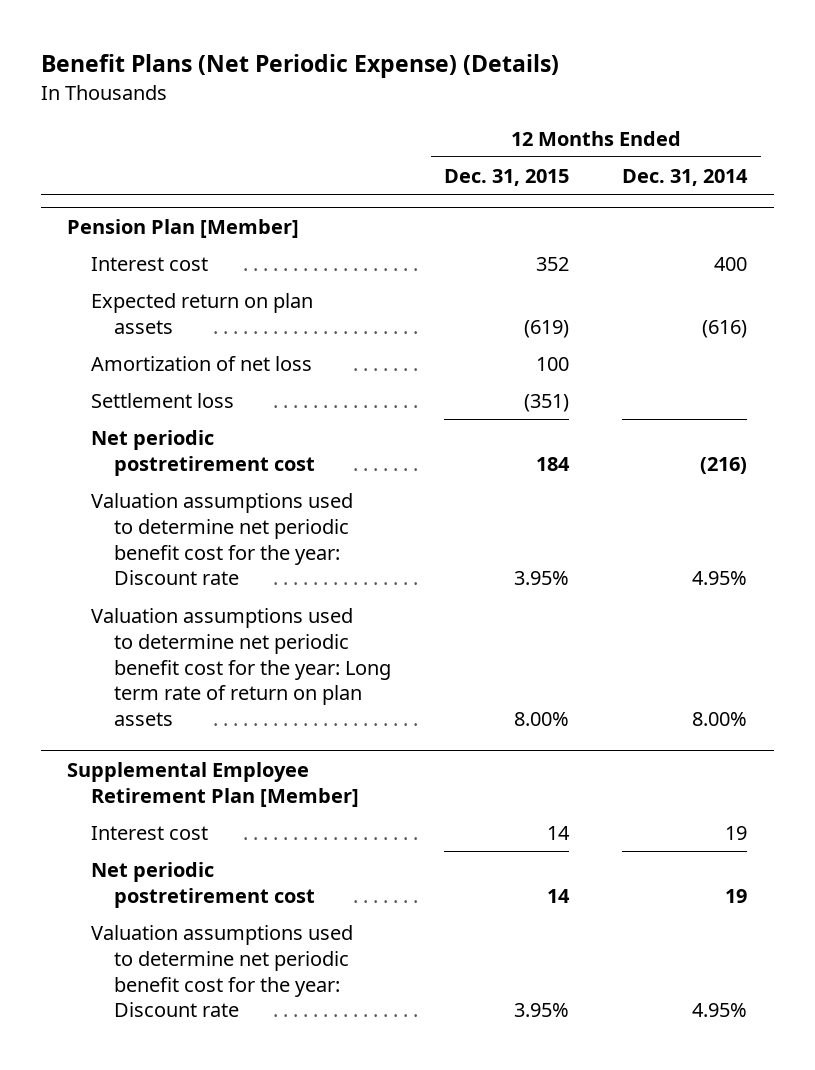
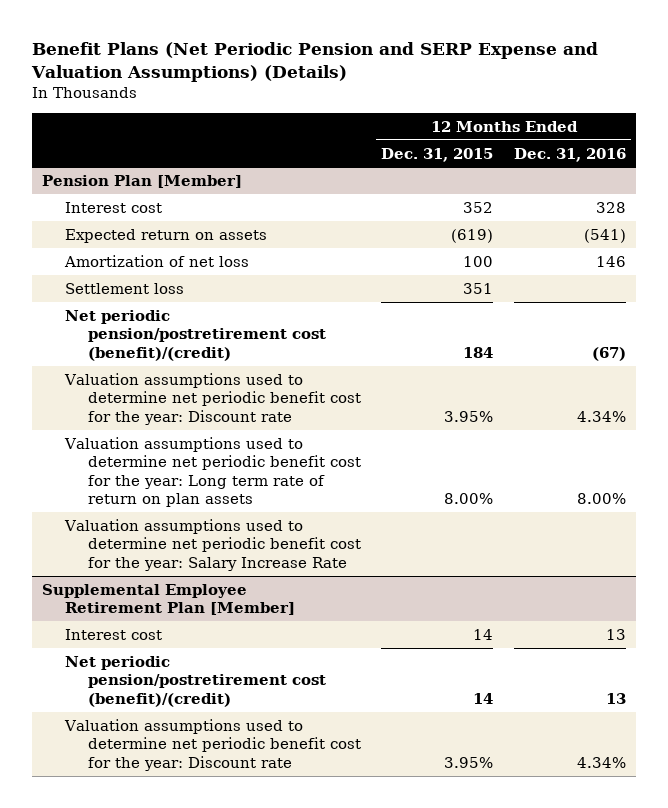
[40,54,559,79] Benefit Plans (Net Periodic Expense) (Details) -> [31,42,599,83] Benefit Plans (Net Periodic Pension and SERP Expense and Valuation Assumptions) (Details)
[622,168,749,186] Dec. 31, 2014 -> none
none -> [513,147,626,162] Dec. 31, 2016
[90,292,313,334] Expected return on plan assets -> [65,228,268,243] Expected return on assets
[524,393,570,412] (351) -> [463,282,494,294] 351
[90,429,316,476] Net periodic postretirement cost -> [65,309,326,361] Net periodic pension/postretirement cost (benefit)/(credit)
none -> [64,518,361,571] Valuation assumptions used to determine net periodic benefit cost for the year: Salary Increase Rate
[90,861,316,908] Net periodic postretirement cost -> [65,655,326,707] Net periodic pension/postretirement cost (benefit)/(credit)

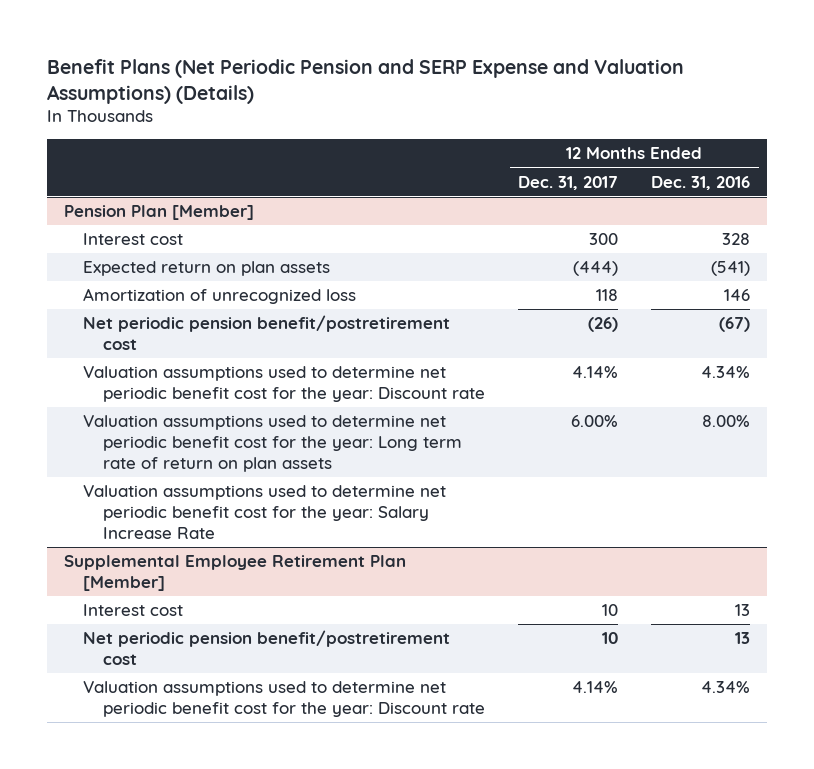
[381,147,494,162] Dec. 31, 2015 -> none
none -> [518,175,619,190] Dec. 31, 2017
[65,282,185,294] Settlement loss -> none
[65,228,268,243] Expected return on assets -> [83,261,331,277] Expected return on plan assets
[64,254,250,267] Amortization of net loss -> [83,288,357,305] Amortization of unrecognized loss
[65,309,326,361] Net periodic pension/postretirement cost (benefit)/(credit) -> [83,315,451,350] Net periodic pension benefit/postretirement cost
[65,655,326,707] Net periodic pension/postretirement cost (benefit)/(credit) -> [83,630,451,665] Net periodic pension benefit/postretirement cost

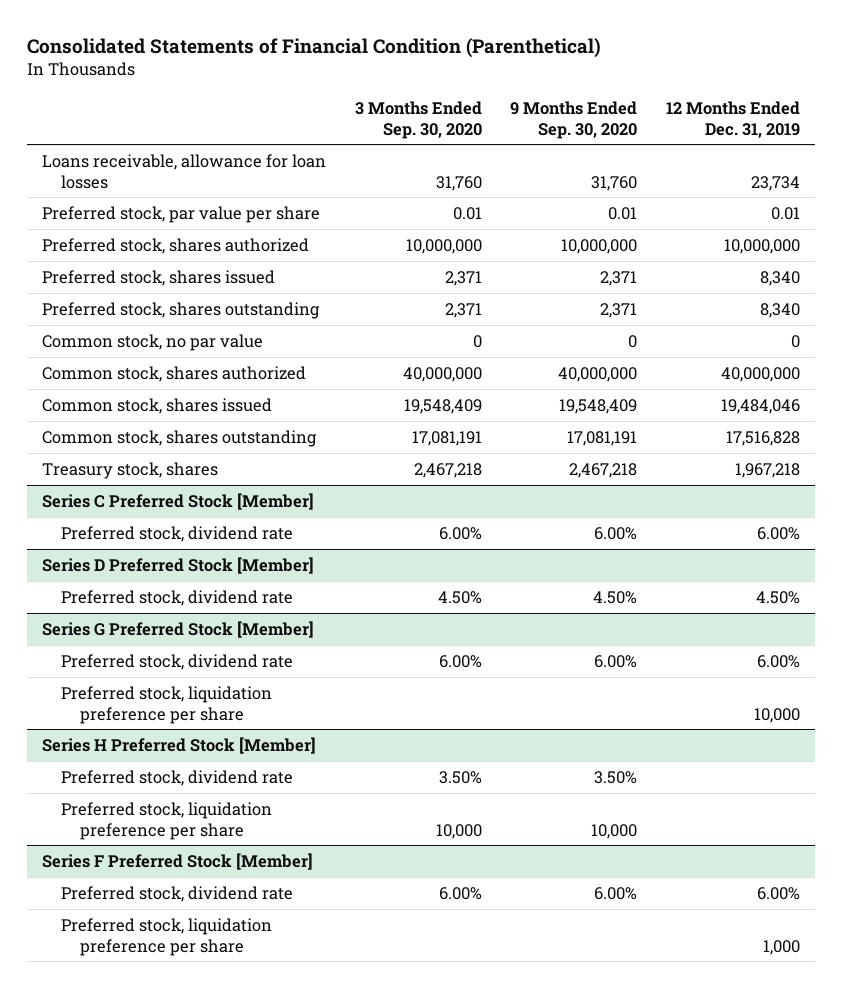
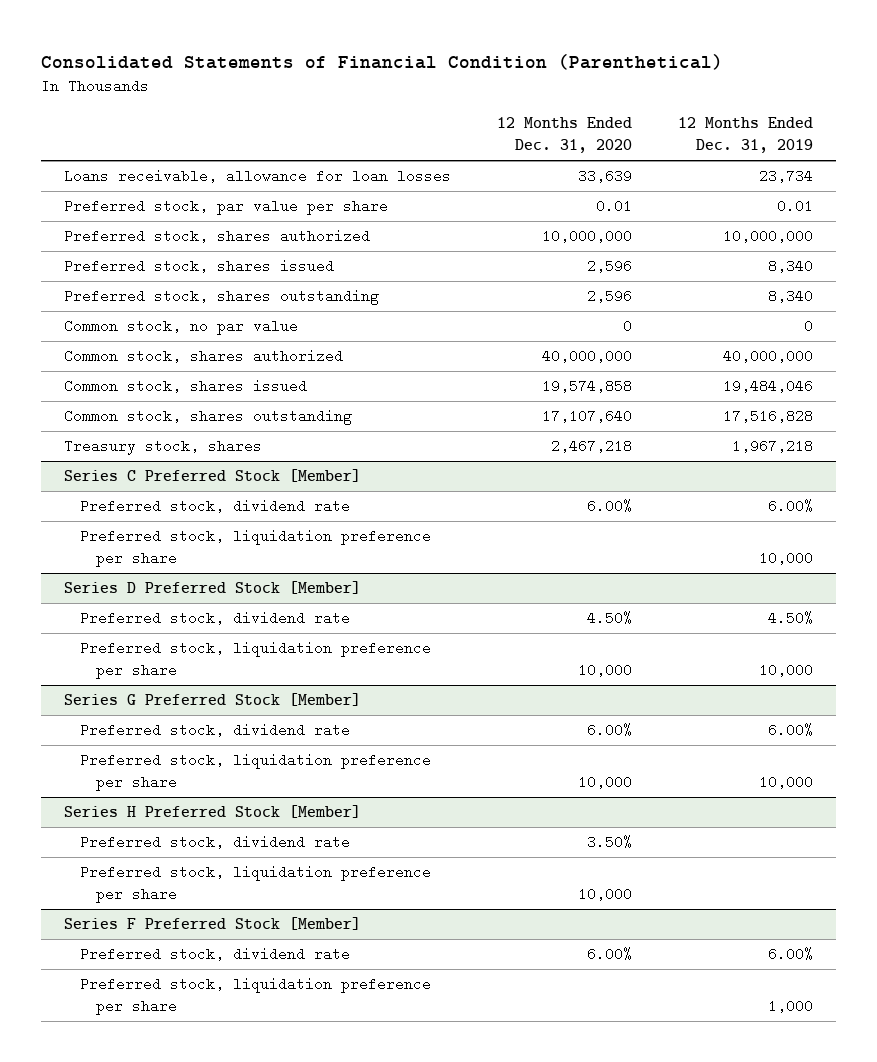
[354,100,482,139] 3 Months Ended Sep. 30, 2020 -> none
[510,100,638,139] 9 Months Ended Sep. 30, 2020 -> none
none -> [497,117,633,154] 12 Months Ended Dec. 31, 2020
none -> [79,529,431,568] Preferred stock, liquidation preference per share
none -> [79,641,431,680] Preferred stock, liquidation preference per share

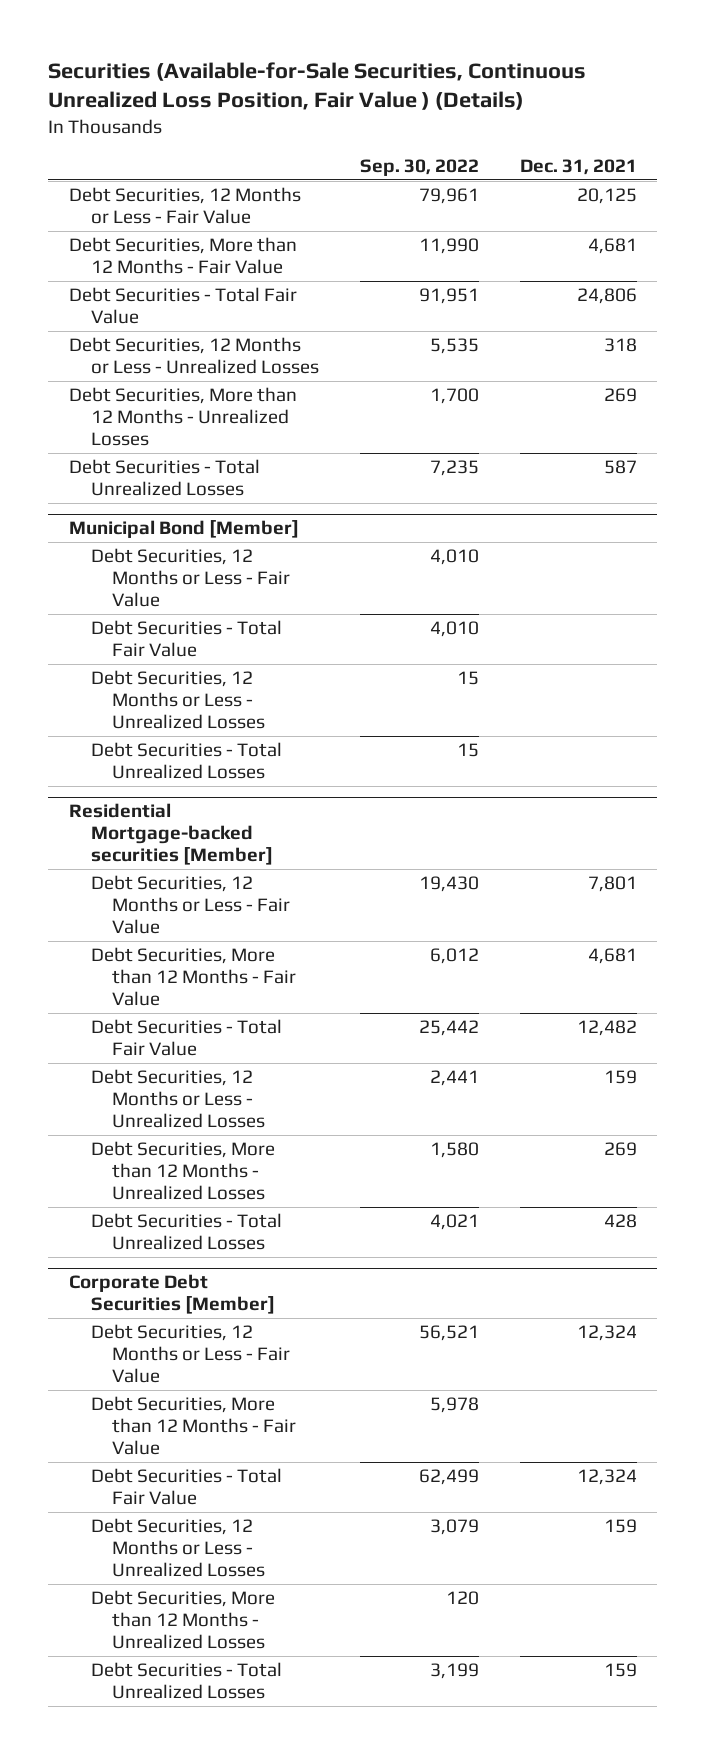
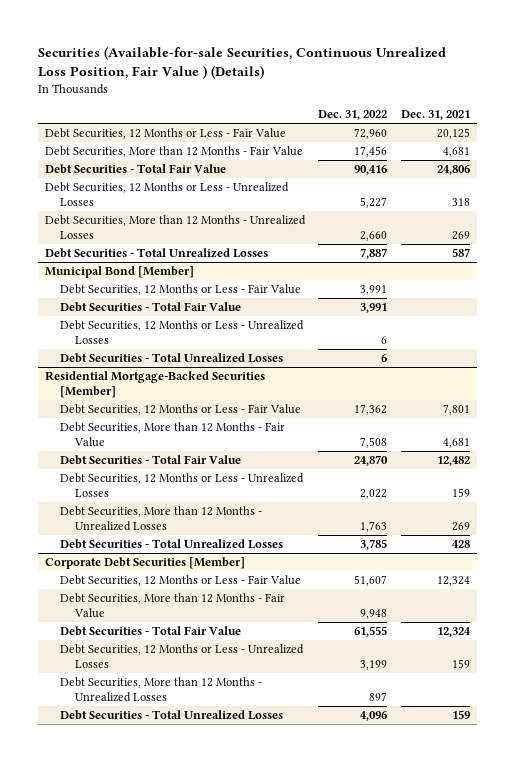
[48,61,587,111] Securities (Available-for-Sale Securities, Continuous Unrealized Loss Position, Fair Value ) (Details) -> [38,46,447,80] Securities (Available-for-sale Securities, Continuous Unrealized Loss Position, Fair Value ) (Details)
[359,158,479,176] Sep. 30, 2022 -> none
none -> [318,110,388,121] Dec. 31, 2022
[68,803,273,866] Residential Mortgage-backed securities [Member] -> [44,371,265,398] Residential Mortgage-Backed Securities [Member]

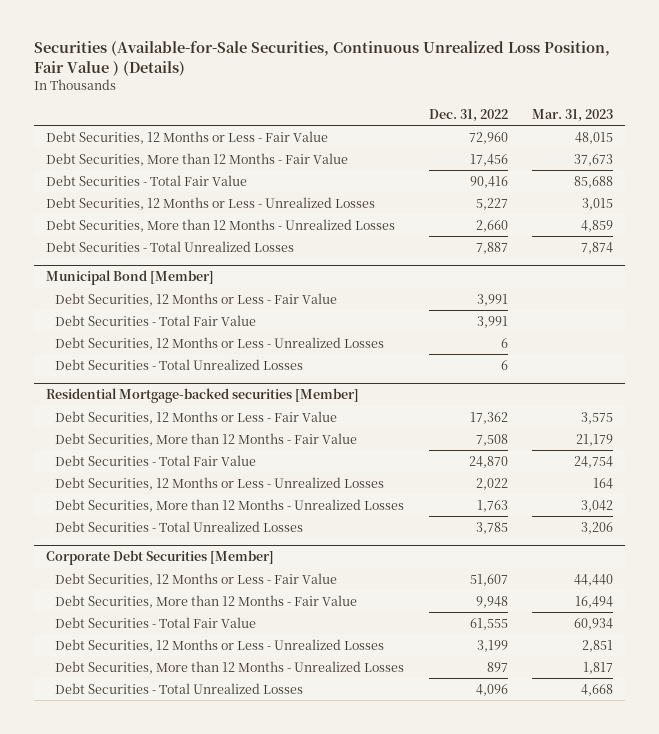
[38,46,447,80] Securities (Available-for-sale Securities, Continuous Unrealized Loss Position, Fair Value ) (Details) -> [33,41,610,77] Securities (Available-for-Sale Securities, Continuous Unrealized Loss Position, Fair Value ) (Details)
[400,110,470,121] Dec. 31, 2021 -> none
none -> [531,108,613,122] Mar. 31, 2023
[44,371,265,398] Residential Mortgage-Backed Securities [Member] -> [45,388,359,404] Residential Mortgage-backed securities [Member]

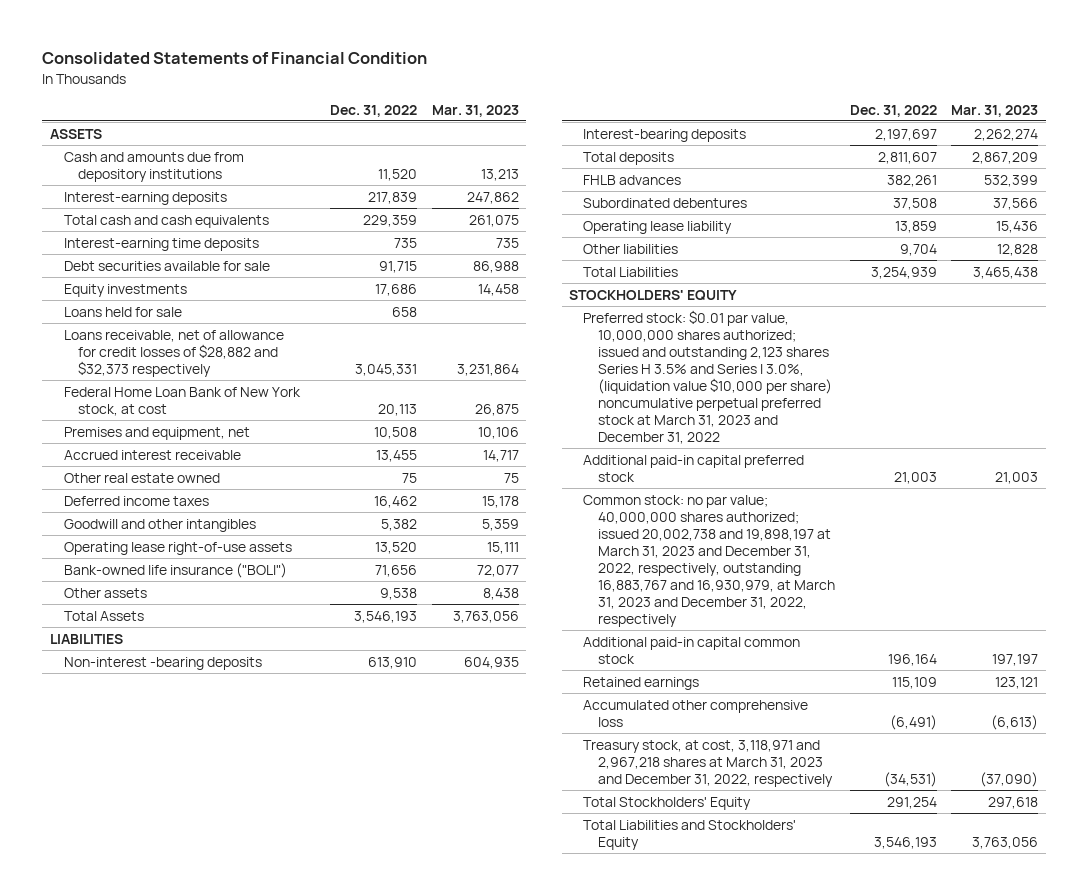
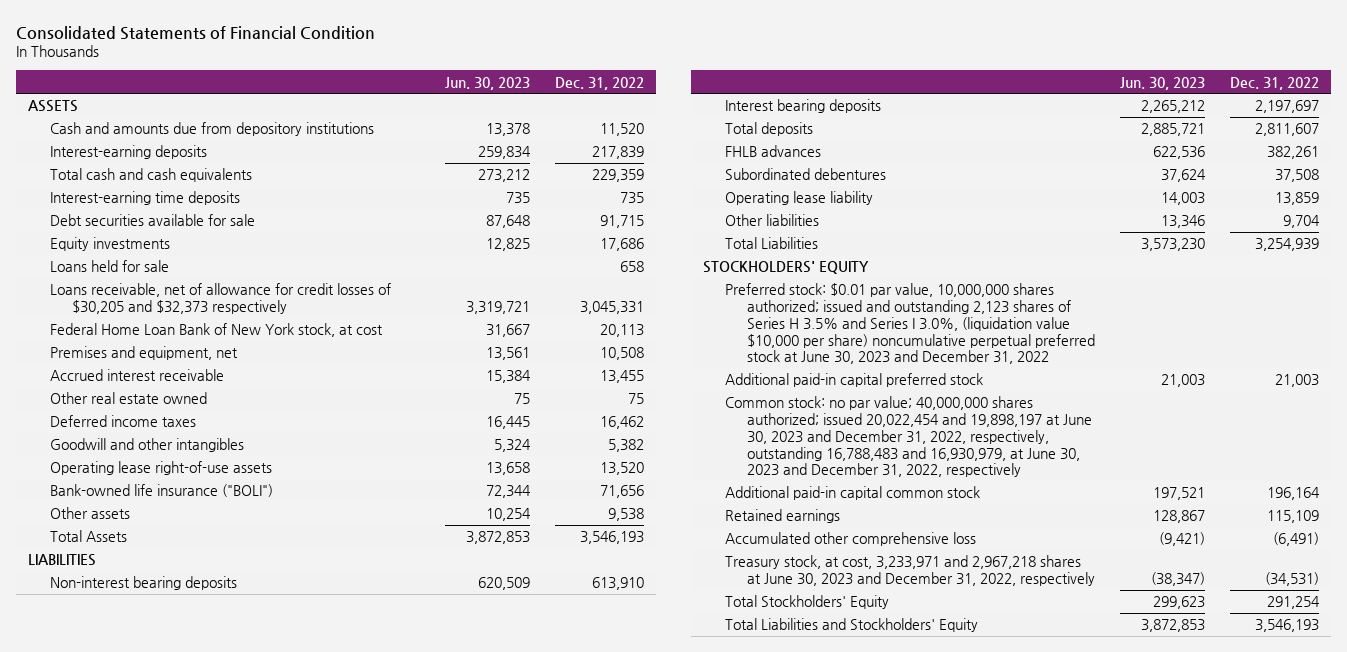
[431,104,519,117] Mar. 31, 2023 -> none
none -> [444,76,530,90] Jun. 30, 2023
[64,329,285,377] Loans receivable, net of allowance for credit losses of $28,882 and $32,373 respectively -> [50,283,392,315] Loans receivable, net of allowance for credit losses of $30,205 and $32,373 respectively
[64,656,263,670] Non-interest -bearing deposits -> [50,576,238,591] Non-interest bearing deposits
[583,128,747,142] Interest-bearing deposits -> [725,99,882,114] Interest bearing deposits
[583,309,832,444] Preferred stock: $0.01 par value, 10,000,000 shares authorized; issued and outstanding 2,123 shares Series H 3.5% and Series I 3.0%, (liquidation value $10,000 per share) noncumulative perpetual preferred stock at March 31, 2023 and December 31, 2022 -> [725,283,1096,365] Preferred stock: $0.01 par value, 10,000,000 shares authorized; issued and outstanding 2,123 shares of Series H 3.5% and Series I 3.0%, (liquidation value $10,000 per share) noncumulative perpetual preferred stock at June 30, 2023 and December 31, 2022
[583,494,835,627] Common stock: no par value; 40,000,000 shares authorized; issued 20,002,738 and 19,898,197 at March 31, 2023 and December 31, 2022, respectively, outstanding 16,883,767 and 16,930,979, at March 31, 2023 and December 31, 2022, respectively -> [725,396,1093,478] Common stock: no par value; 40,000,000 shares authorized; issued 20,022,454 and 19,898,197 at June 30, 2023 and December 31, 2022, respectively, outstanding 16,788,483 and 16,930,979, at June 30, 2023 and December 31, 2022, respectively
[583,739,833,787] Treasury stock, at cost, 3,118,971 and 2,967,218 shares at March 31, 2023 and December 31, 2022, respectively -> [725,555,1096,587] Treasury stock, at cost, 3,233,971 and 2,967,218 shares at June 30, 2023 and December 31, 2022, respectively

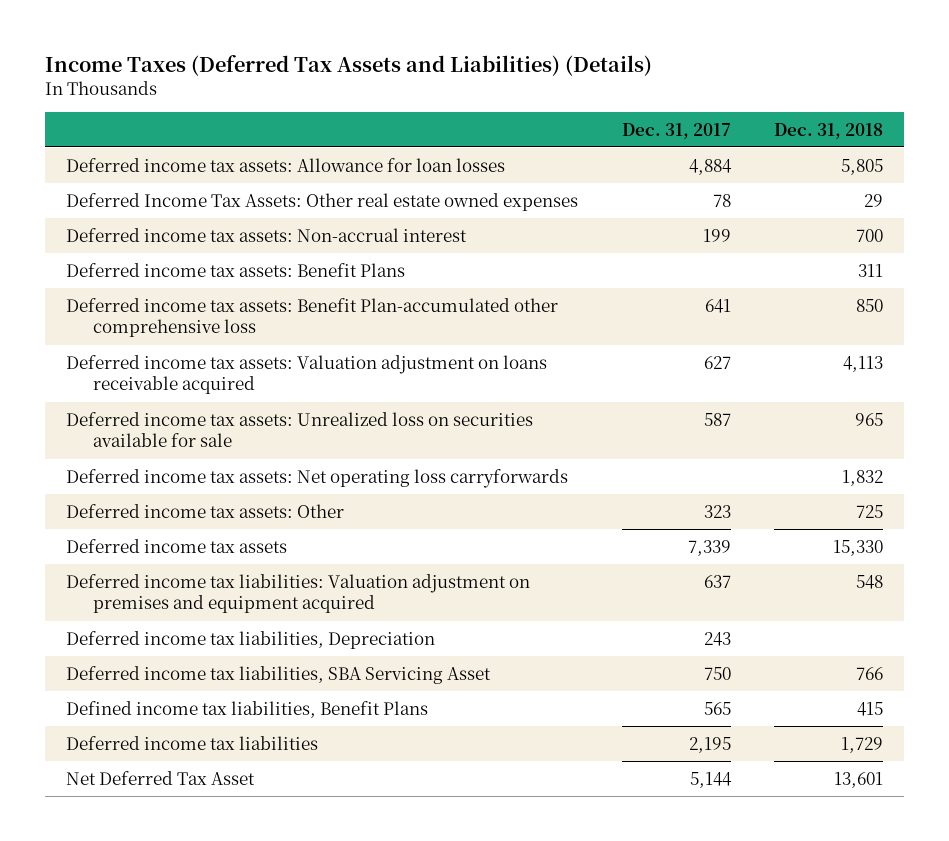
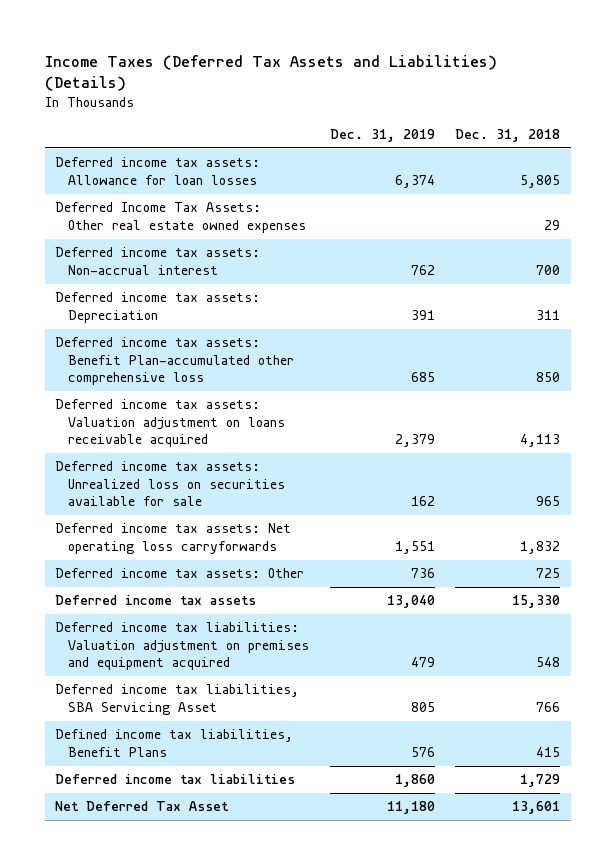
[621,122,731,139] Dec. 31, 2017 -> none
none -> [329,128,435,142] Dec. 31, 2019
[66,262,406,277] Deferred income tax assets: Benefit Plans -> [55,292,261,323] Deferred income tax assets: Depreciation
[66,630,436,649] Deferred income tax liabilities, Depreciation -> none

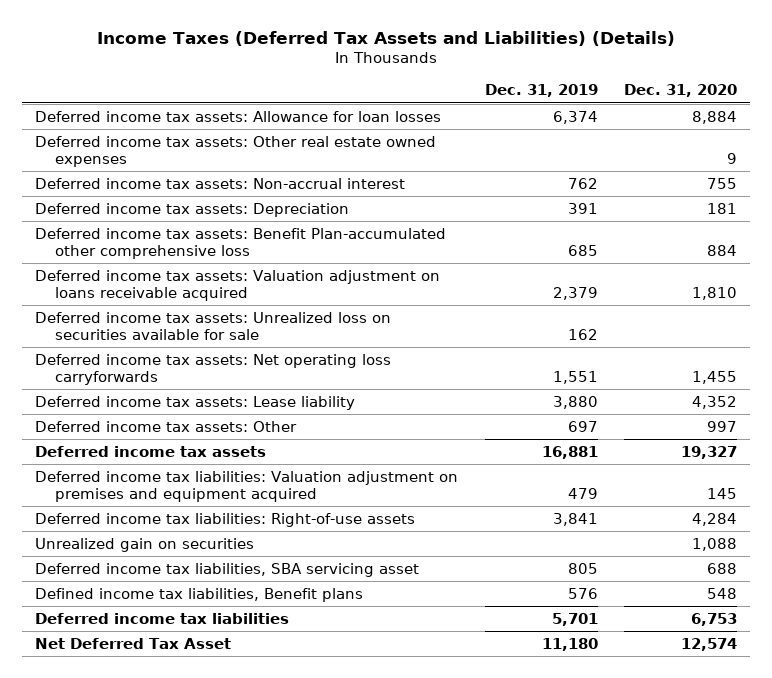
[455,128,561,142] Dec. 31, 2018 -> none
none -> [624,84,738,98] Dec. 31, 2020
[55,202,307,233] Deferred Income Tax Assets: Other real estate owned expenses -> [34,135,436,167] Deferred income tax assets: Other real estate owned expenses
none -> [34,395,355,410] Deferred income tax assets: Lease liability
[410,568,435,579] 736 -> [567,420,598,432] 697
[386,595,435,609] 13,040 -> [541,445,598,459] 16,881
none -> [34,512,415,527] Deferred income tax liabilities: Right-of-use assets
none -> [34,537,254,552] Unrealized gain on securities
[55,684,300,715] Deferred income tax liabilities, SBA Servicing Asset -> [34,562,419,577] Deferred income tax liabilities, SBA servicing asset
[55,729,294,757] Defined income tax liabilities, Benefit Plans -> [34,587,363,602] Defined income tax liabilities, Benefit plans
[394,774,435,788] 1,860 -> [551,612,598,626] 5,701

